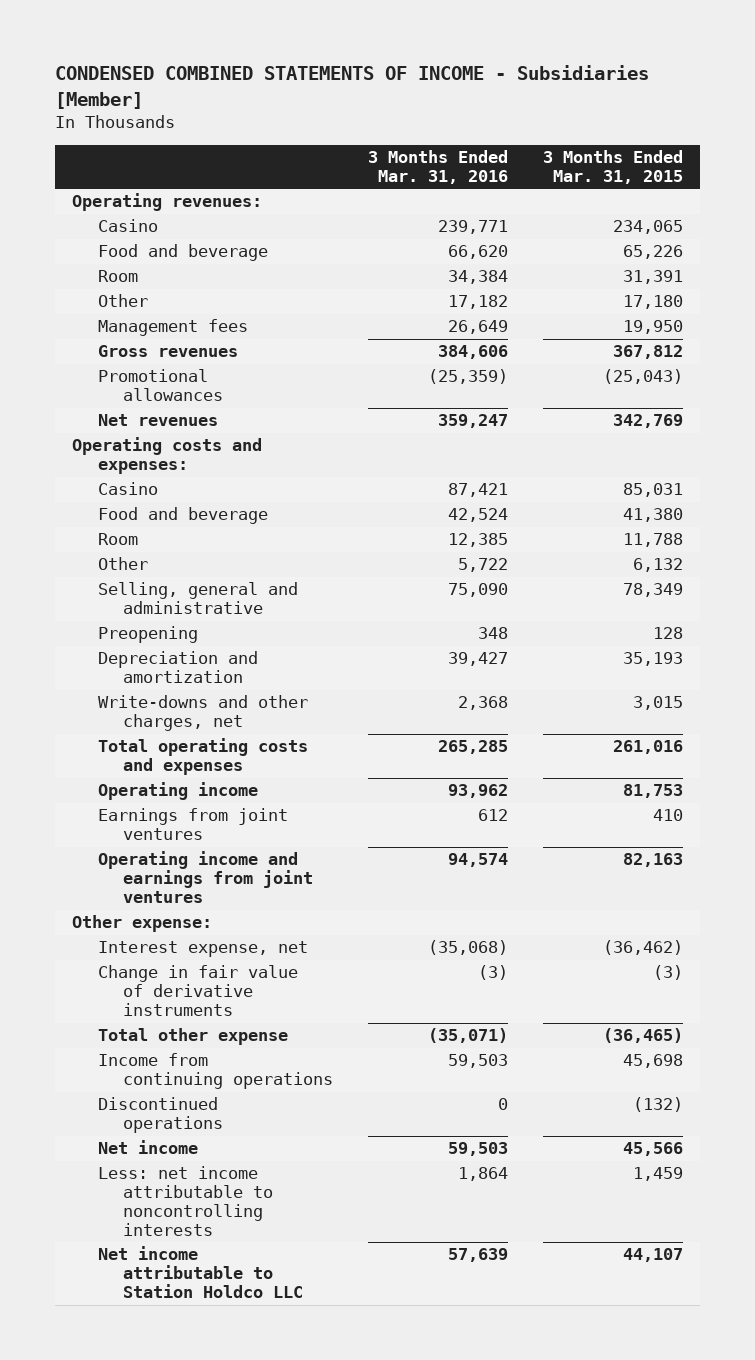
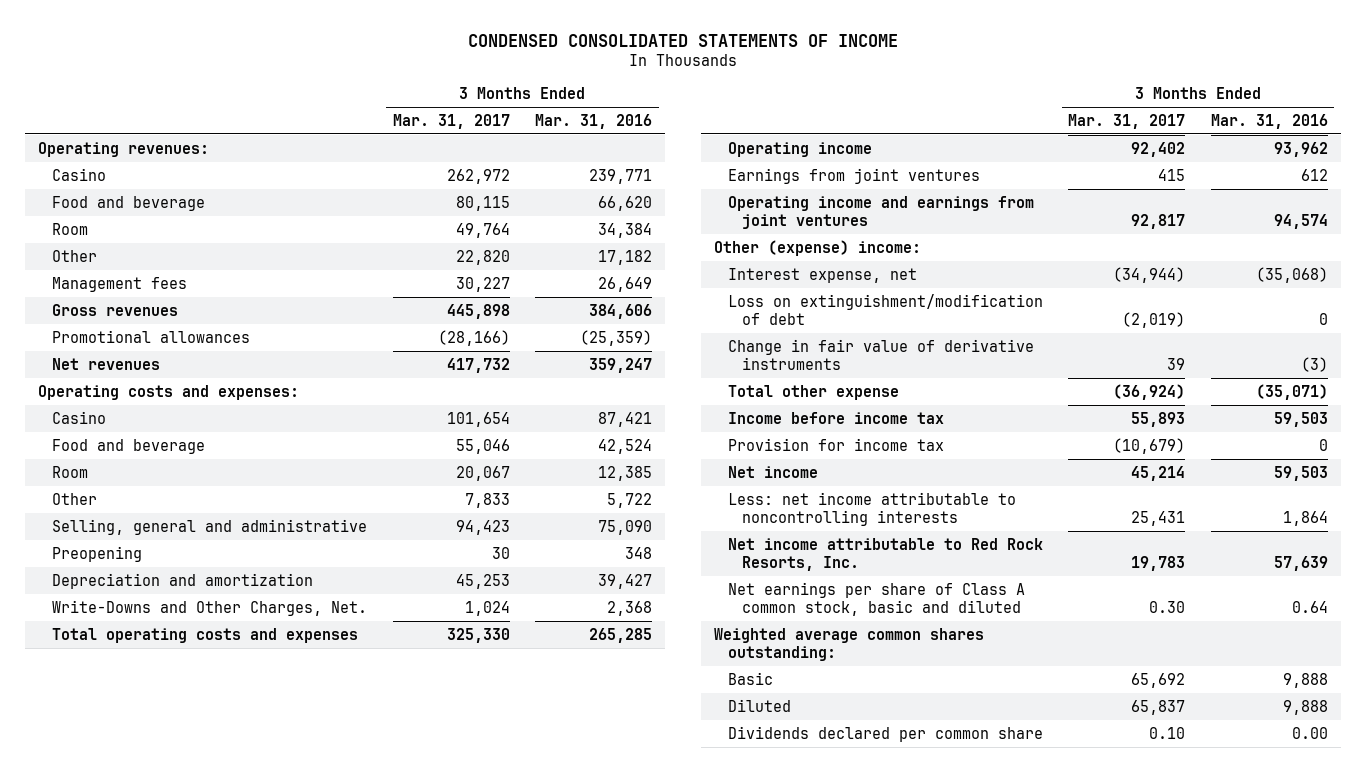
[55,65,650,109] CONDENSED COMBINED STATEMENTS OF INCOME - Subsidiaries [Member] -> [467,34,898,48] CONDENSED CONSOLIDATED STATEMENTS OF INCOME
[543,149,684,184] 3 Months Ended Mar. 31, 2015 -> none
none -> [392,113,510,129] Mar. 31, 2017
[97,695,308,732] Write-downs and other charges, net -> [51,599,367,616] Write-Downs and Other Charges, Net.
[72,915,213,933] Other expense: -> [713,239,921,256] Other (expense) income:
none -> [727,293,1043,326] Loss on extinguishment/modification of debt
[97,1097,224,1134] Discontinued operations -> none
[97,1053,334,1090] Income from continuing operations -> [727,411,944,424] Income before income tax
none -> [727,437,944,451] Provision for income tax
[97,1246,304,1299] Net income attributable to Station Holdco LLC -> [727,537,1043,572] Net income attributable to Red Rock Resorts, Inc.
none -> [727,581,1025,617] Net earnings per share of Class A common stock, basic and diluted
none -> [713,627,984,662] Weighted average common shares outstanding:
none -> [727,671,773,685] Basic
none -> [727,698,791,712] Diluted
none -> [727,725,1043,742] Dividends declared per common share

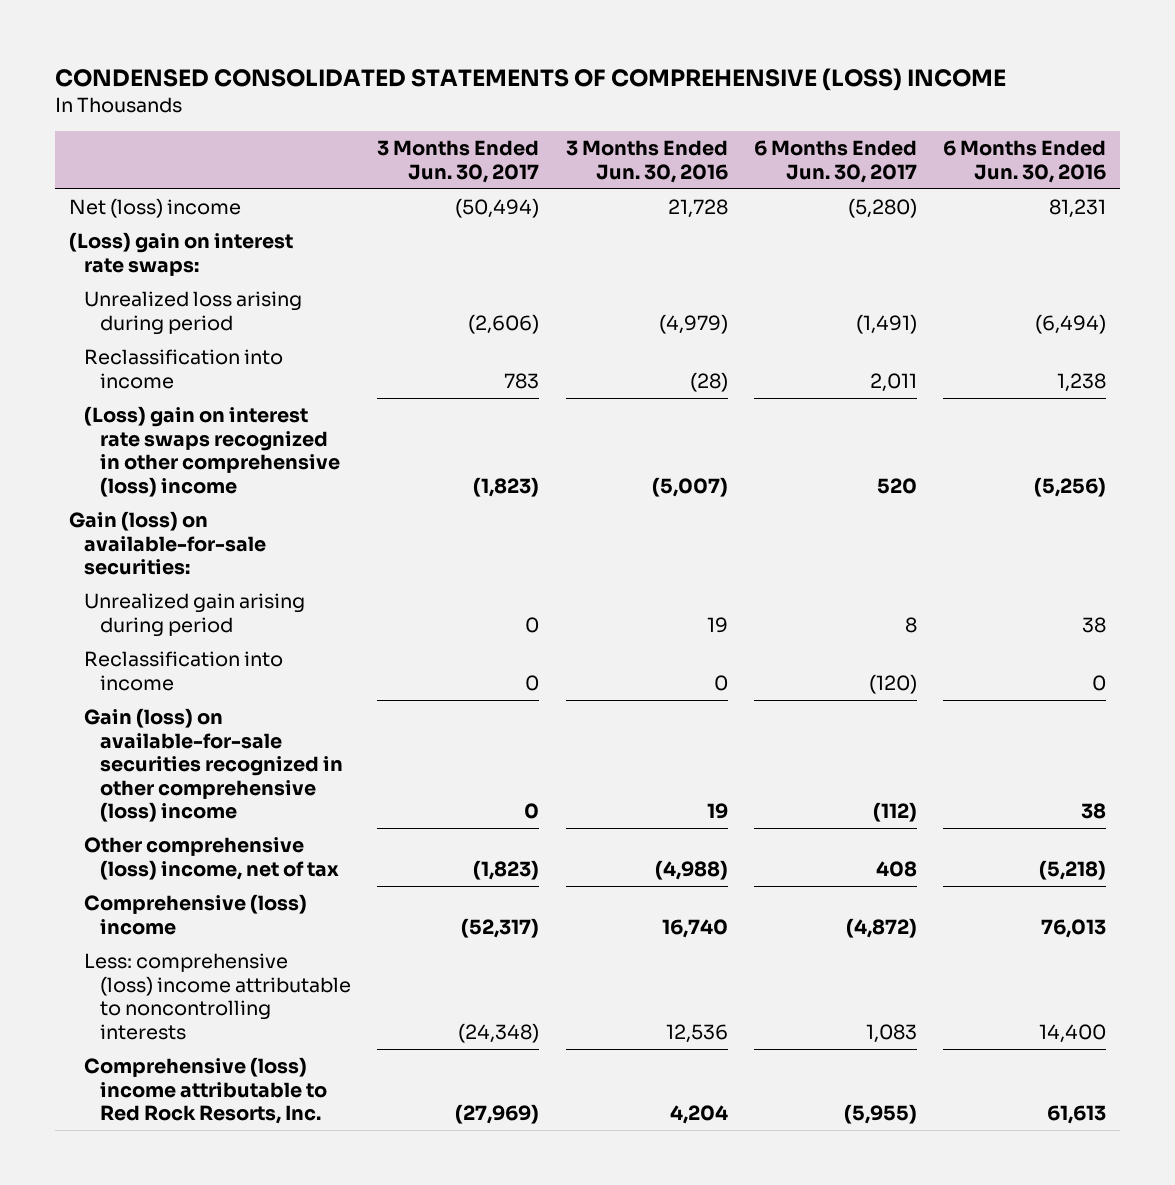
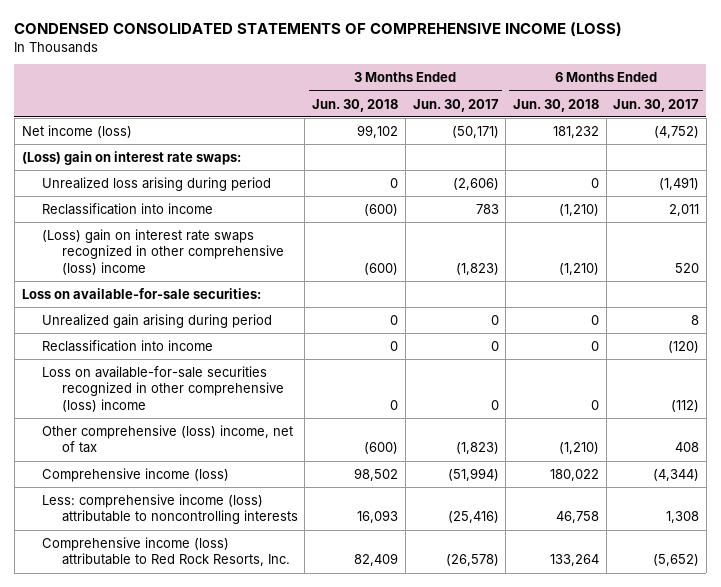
[55,67,1007,91] CONDENSED CONSOLIDATED STATEMENTS OF COMPREHENSIVE (LOSS) INCOME -> [14,22,623,37] CONDENSED CONSOLIDATED STATEMENTS OF COMPREHENSIVE INCOME (LOSS)
[565,140,728,183] 3 Months Ended Jun. 30, 2016 -> none
[943,140,1107,183] 6 Months Ended Jun. 30, 2016 -> none
none -> [312,98,399,112] Jun. 30, 2018
none -> [512,98,599,112] Jun. 30, 2018
[68,198,241,219] Net (loss) income -> [21,124,132,138] Net income (loss)
[455,198,540,219] (50,494) -> [451,125,499,138] (50,171)
[848,198,918,219] (5,280) -> [654,125,700,138] (4,752)
[68,511,267,576] Gain (loss) on available-for-sale securities: -> [21,287,261,299] Loss on available-for-sale securities:
[84,708,343,823] Gain (loss) on available-for-sale securities recognized in other comprehensive (loss) income -> [41,365,284,412] Loss on available-for-sale securities recognized in other comprehensive (loss) income
[84,894,308,935] Comprehensive (loss) income -> [41,467,229,482] Comprehensive income (loss)
[461,917,540,938] (52,317) -> [447,467,499,481] (51,994)
[846,917,918,938] (4,872) -> [653,468,700,481] (4,344)
[84,953,351,1040] Less: comprehensive (loss) income attributable to noncontrolling interests -> [41,493,298,525] Less: comprehensive income (loss) attributable to noncontrolling interests
[458,1022,540,1043] (24,348) -> [447,511,499,524] (25,416)
[866,1023,918,1043] 1,083 -> [666,511,700,524] 1,308
[84,1057,327,1125] Comprehensive (loss) income attributable to Red Rock Resorts, Inc. -> [41,536,290,567] Comprehensive income (loss) attributable to Red Rock Resorts, Inc.
[455,1104,540,1125] (27,969) -> [445,554,499,567] (26,578)
[844,1104,918,1125] (5,955) -> [653,554,700,567] (5,652)

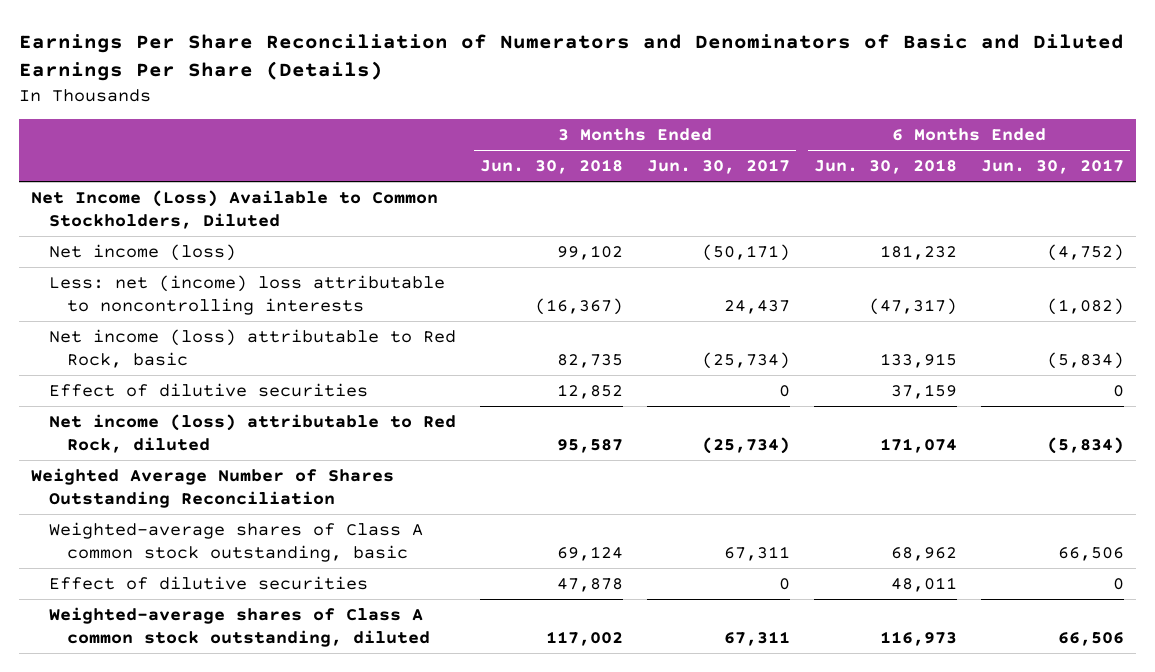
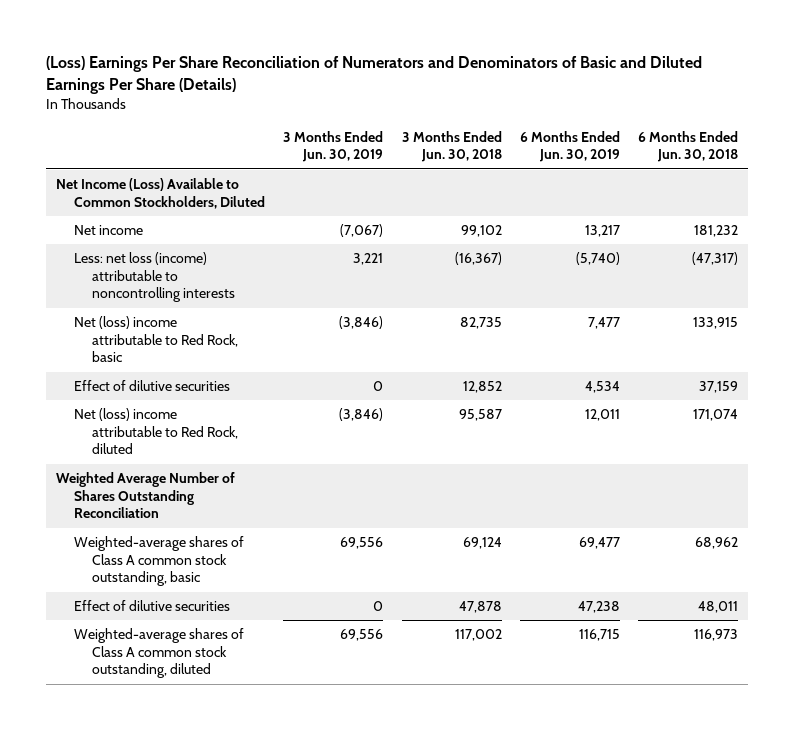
[19,33,1125,82] Earnings Per Share Reconciliation of Numerators and Denominators of Basic and Diluted Earnings Per Share (Details) -> [46,56,703,94] (Loss) Earnings Per Share Reconciliation of Numerators and Denominators of Basic and Diluted Earnings Per Share (Details)
[647,159,791,175] Jun. 30, 2017 -> none
[981,159,1125,175] Jun. 30, 2017 -> none
none -> [283,130,384,163] 3 Months Ended Jun. 30, 2019
none -> [519,130,620,163] 6 Months Ended Jun. 30, 2019
[49,243,237,261] Net income (loss) -> [73,225,143,236] Net income
[49,274,446,316] Less: net (income) loss attributable to noncontrolling interests -> [73,252,236,303] Less: net loss (income) attributable to noncontrolling interests
[49,328,457,369] Net income (loss) attributable to Red Rock, basic -> [73,316,239,363] Net (loss) income attributable to Red Rock, basic
[49,413,457,454] Net income (loss) attributable to Red Rock, diluted -> [73,408,239,455] Net (loss) income attributable to Red Rock, diluted

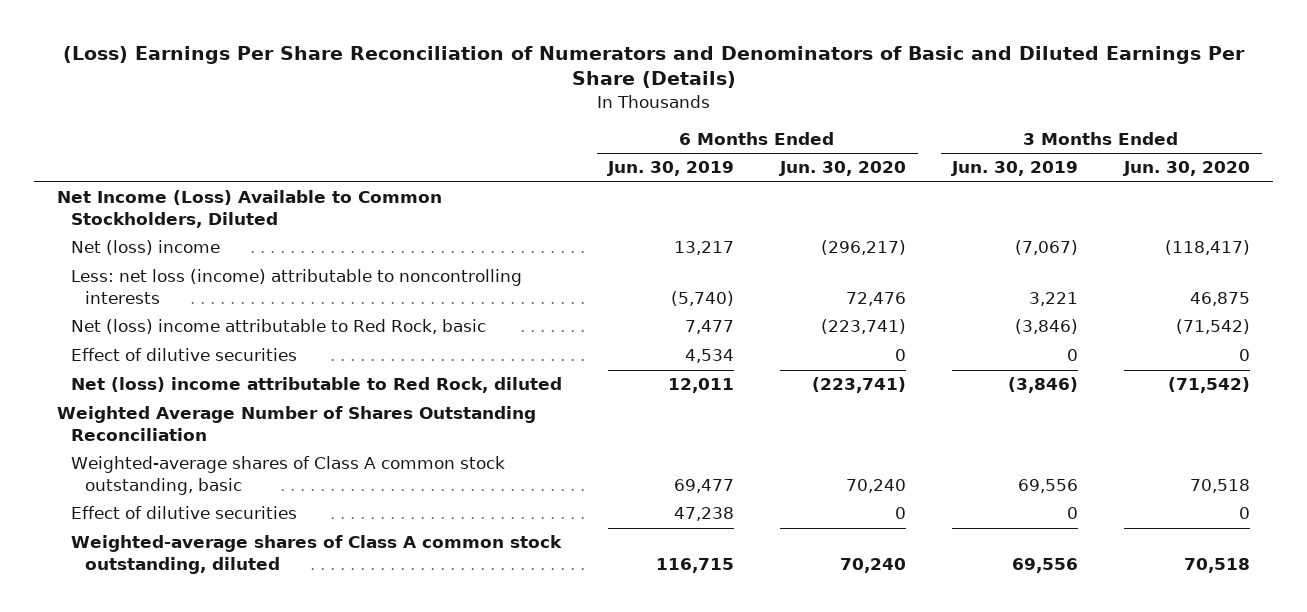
[401,130,502,163] 3 Months Ended Jun. 30, 2018 -> none
[638,130,739,163] 6 Months Ended Jun. 30, 2018 -> none
none -> [779,161,907,177] Jun. 30, 2020
none -> [1123,161,1251,177] Jun. 30, 2020
[73,225,143,236] Net income -> [71,240,221,256] Net (loss) income

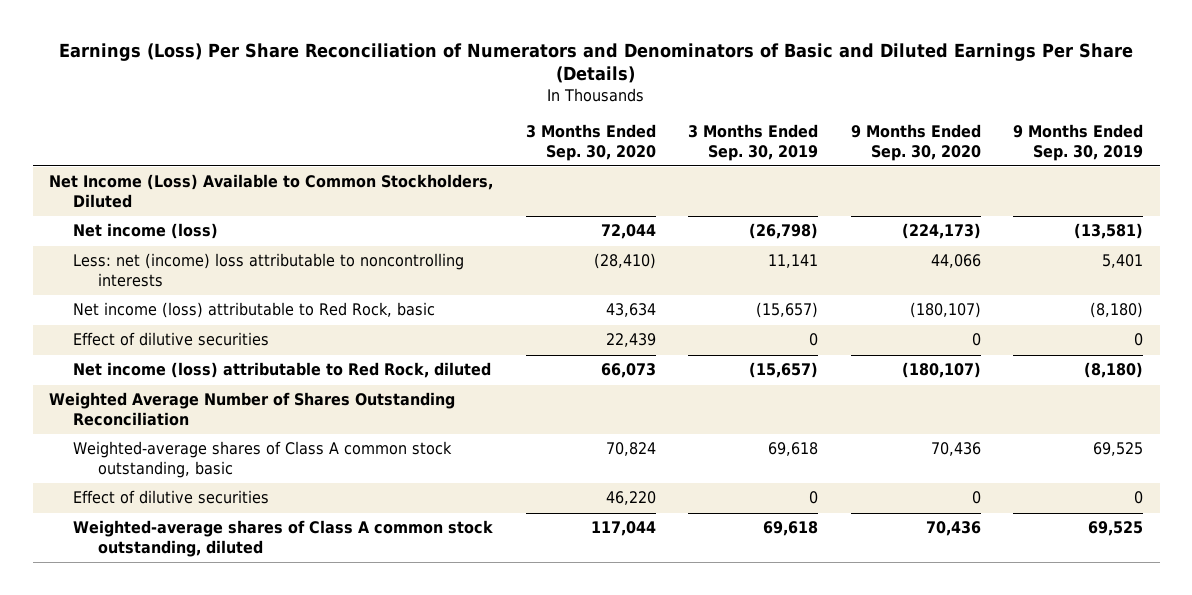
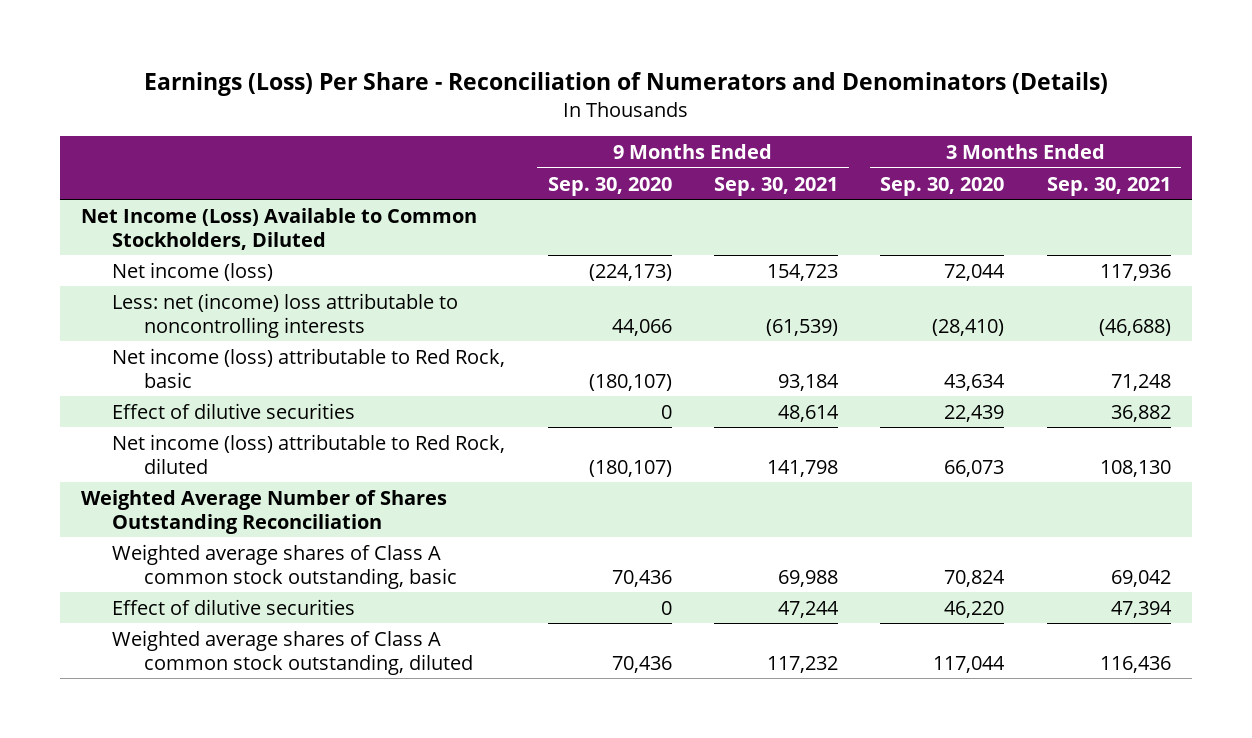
[59,42,1134,84] Earnings (Loss) Per Share Reconciliation of Numerators and Denominators of Basic and Diluted Earnings Per Share (Details) -> [143,72,1108,97] Earnings (Loss) Per Share - Reconciliation of Numerators and Denominators (Details)
[688,124,819,161] 3 Months Ended Sep. 30, 2019 -> none
[1013,124,1144,161] 9 Months Ended Sep. 30, 2019 -> none
none -> [714,176,839,196] Sep. 30, 2021
none -> [1046,176,1171,196] Sep. 30, 2021
[73,441,453,478] Weighted-average shares of Class A common stock outstanding, basic -> [112,543,457,589] Weighted average shares of Class A common stock outstanding, basic
[73,520,494,557] Weighted-average shares of Class A common stock outstanding, diluted -> [112,629,473,675] Weighted average shares of Class A common stock outstanding, diluted

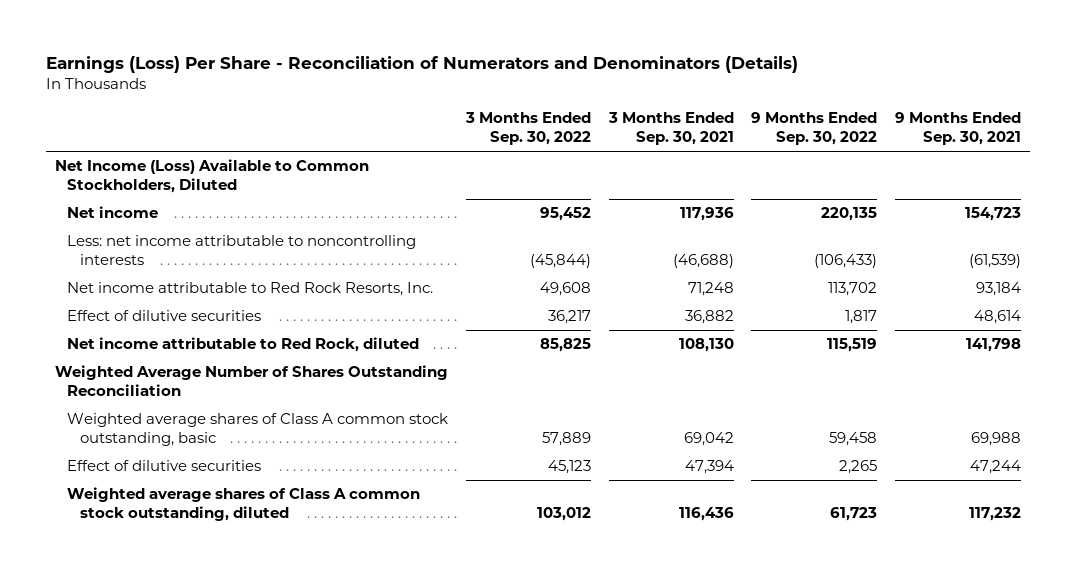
[547,176,672,196] Sep. 30, 2020 -> none
[880,176,1005,196] Sep. 30, 2020 -> none
none -> [465,112,592,146] 3 Months Ended Sep. 30, 2022
none -> [751,112,878,146] 9 Months Ended Sep. 30, 2022
[112,261,274,281] Net income (loss) -> [67,206,159,219] Net income
[112,292,459,338] Less: net (income) loss attributable to noncontrolling interests -> [67,235,417,266] Less: net income attributable to noncontrolling interests
[112,347,506,388] Net income (loss) attributable to Red Rock, basic -> [67,282,434,297] Net income attributable to Red Rock Resorts, Inc.
[112,433,506,474] Net income (loss) attributable to Red Rock, diluted -> [67,337,420,353] Net income attributable to Red Rock, diluted

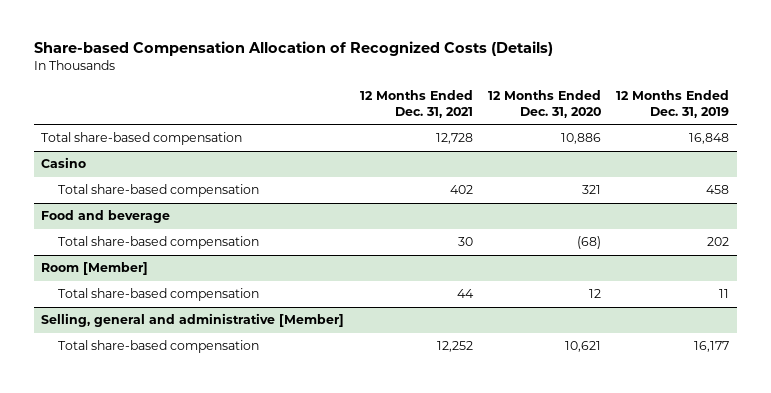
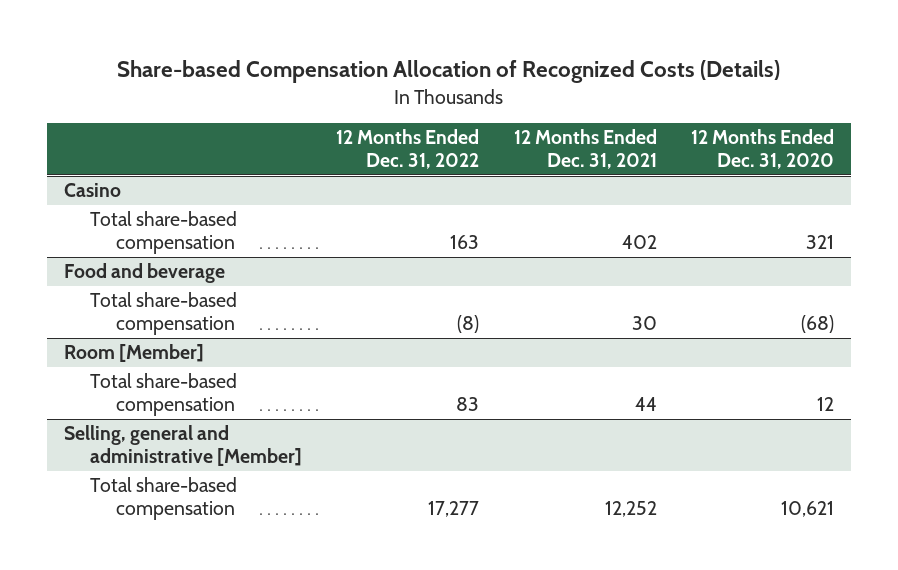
[616,89,730,118] 12 Months Ended Dec. 31, 2019 -> none
none -> [336,129,480,170] 12 Months Ended Dec. 31, 2022
[41,132,243,146] Total share-based compensation -> none

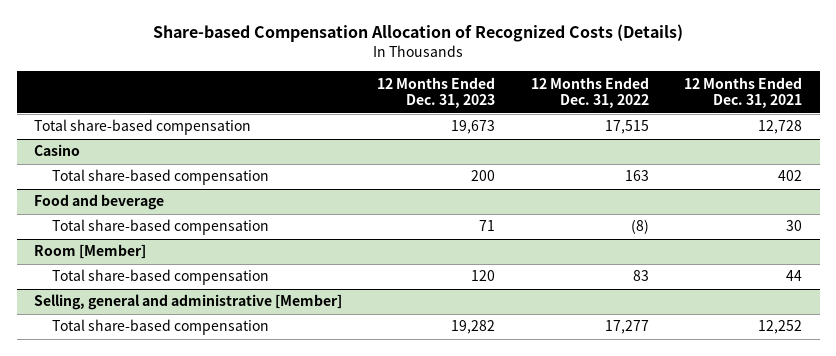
[691,129,835,170] 12 Months Ended Dec. 31, 2020 -> none
none -> [377,76,496,109] 12 Months Ended Dec. 31, 2023
none -> [34,119,252,136] Total share-based compensation

